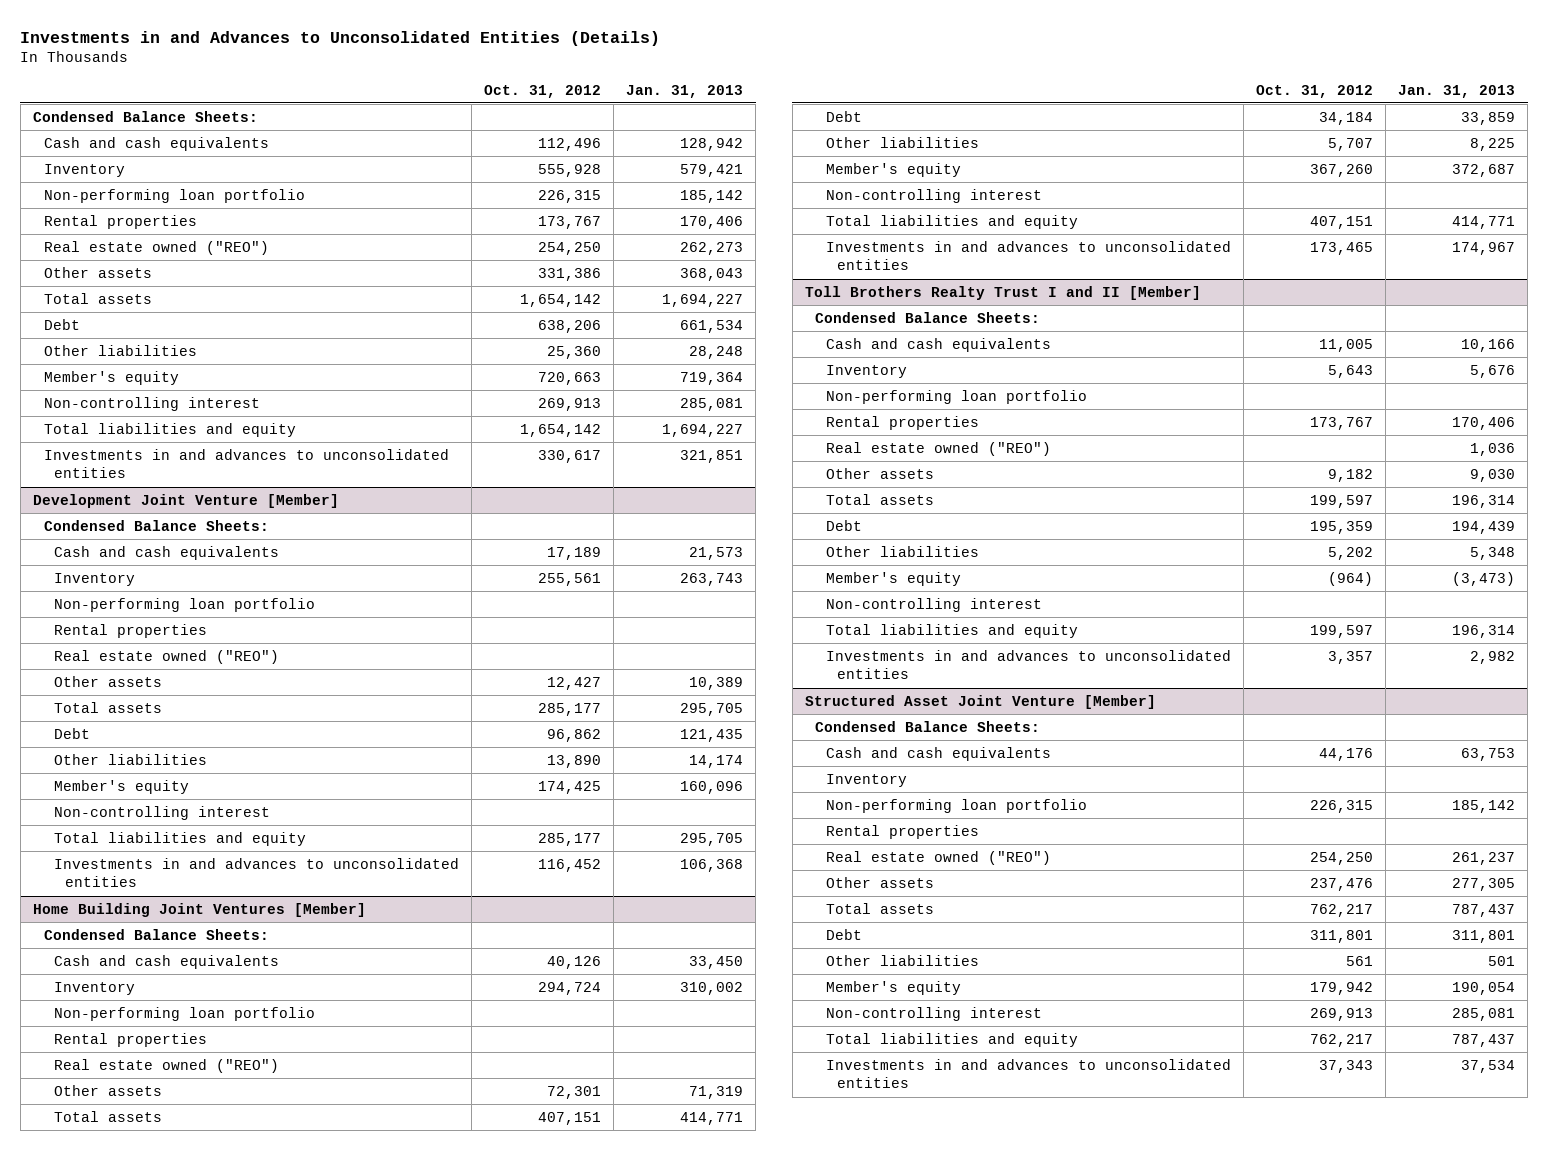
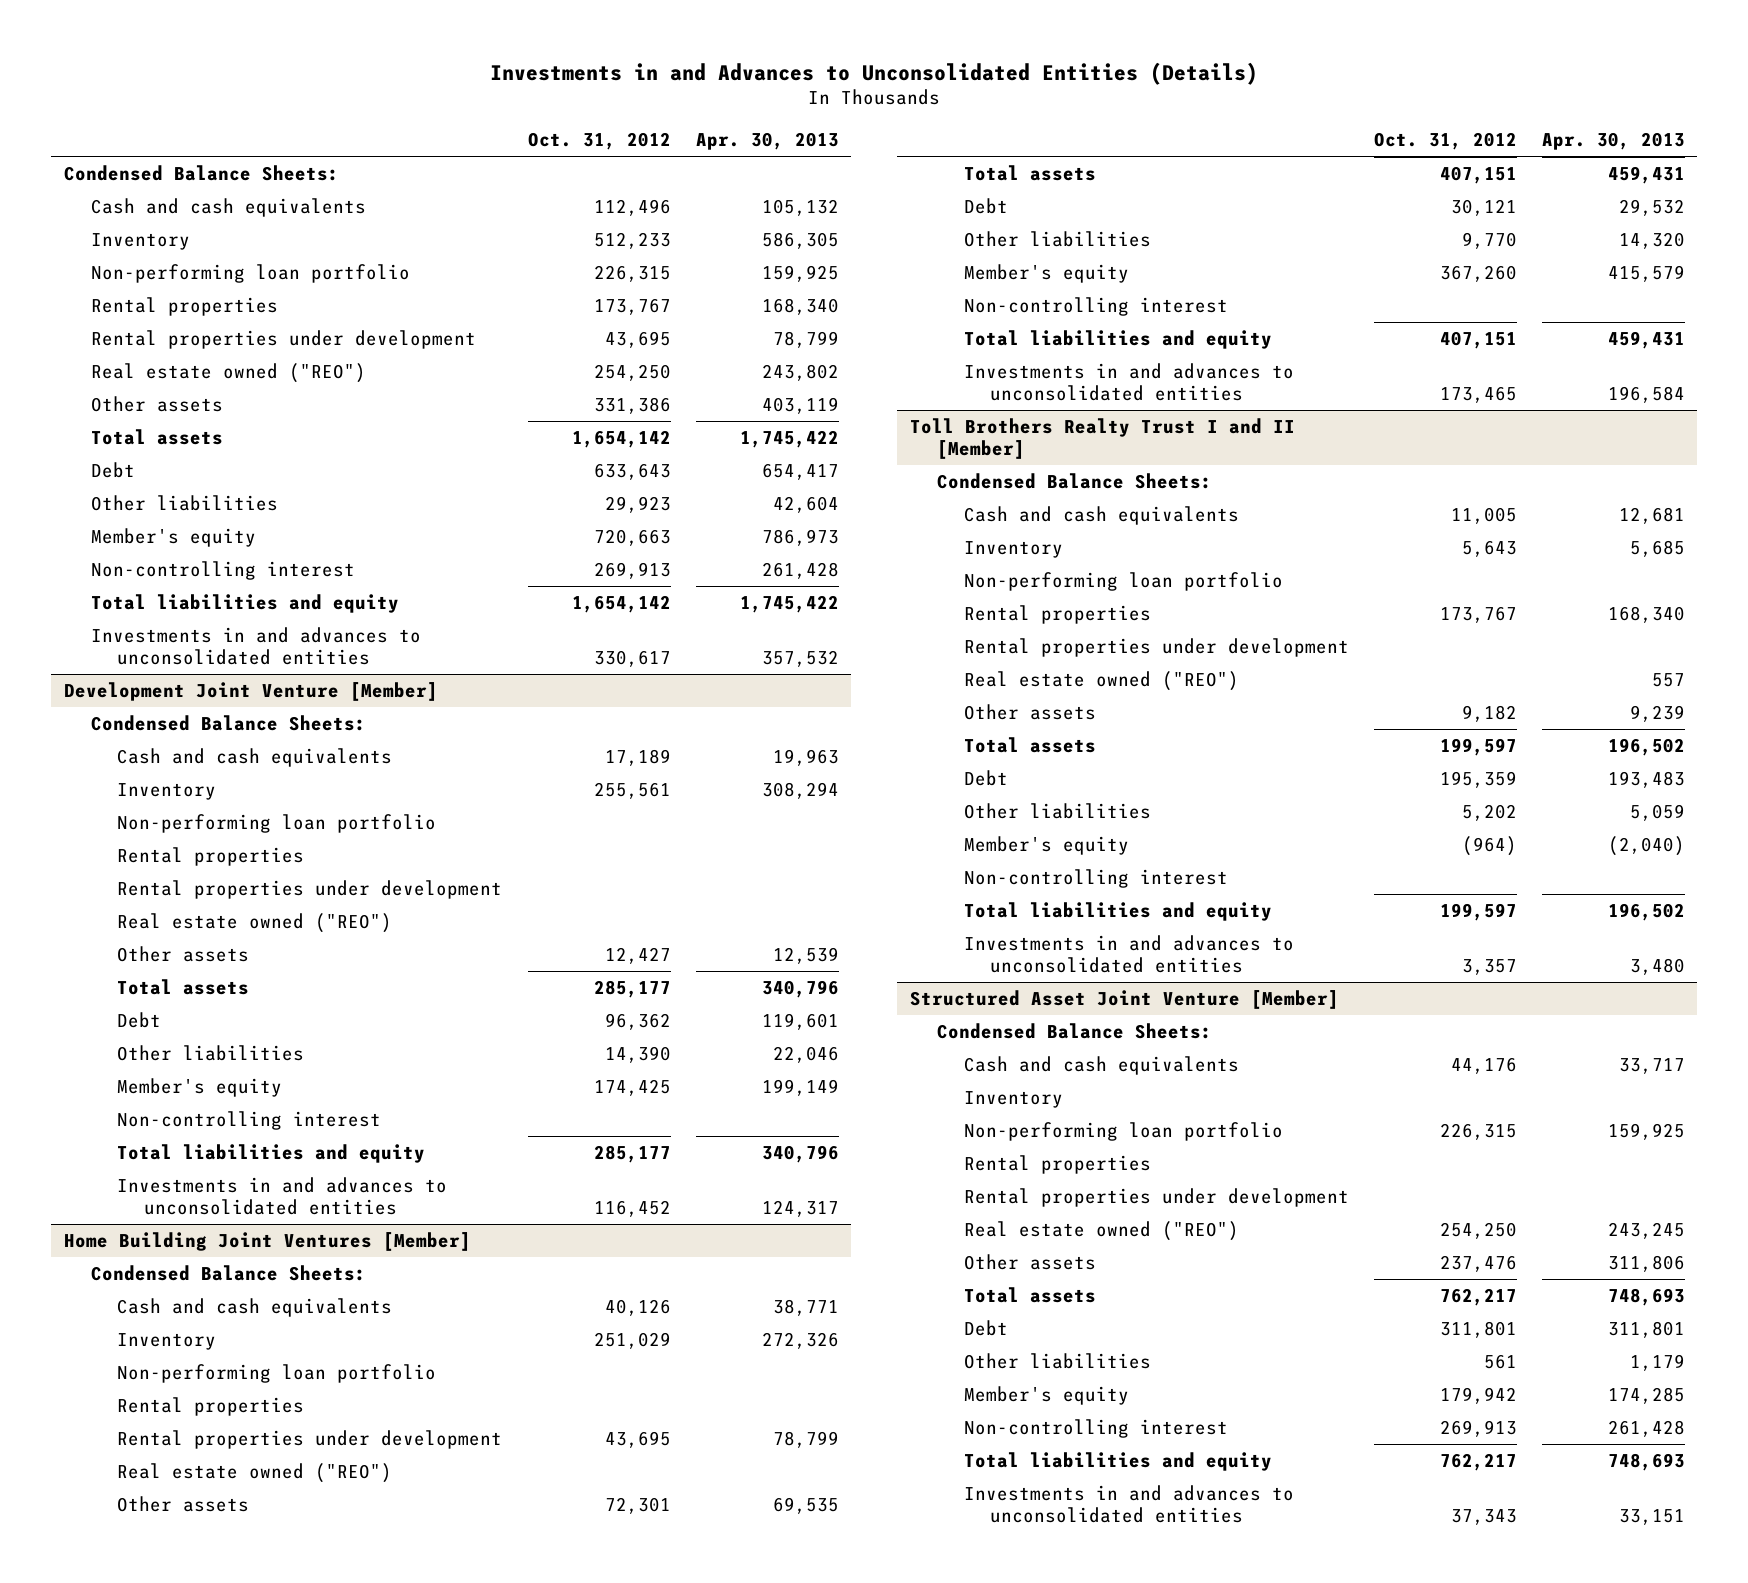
[626,84,744,98] Jan. 31, 2013 -> none
none -> [695,131,839,150] Apr. 30, 2013
[538,163,602,177] 555,928 -> [593,232,671,250] 512,233
none -> [90,330,476,350] Rental properties under development
[538,319,602,333] 638,206 -> [593,463,671,481] 633,643
[547,345,602,359] 25,360 -> [604,496,671,514] 29,923
none -> [117,880,503,900] Rental properties under development
[547,728,602,742] 96,862 -> [604,1013,671,1031] 96,362
[547,754,602,768] 13,890 -> [604,1046,671,1064] 14,390
[538,981,602,995] 294,724 -> [593,1332,671,1350] 251,029
none -> [117,1430,503,1450] Rental properties under development
[1319,111,1374,125] 34,184 -> [1450,199,1517,217] 30,121
[1328,137,1374,151] 5,707 -> [1461,232,1517,250] 9,770
none -> [963,638,1349,658] Rental properties under development
none -> [963,1188,1349,1208] Rental properties under development

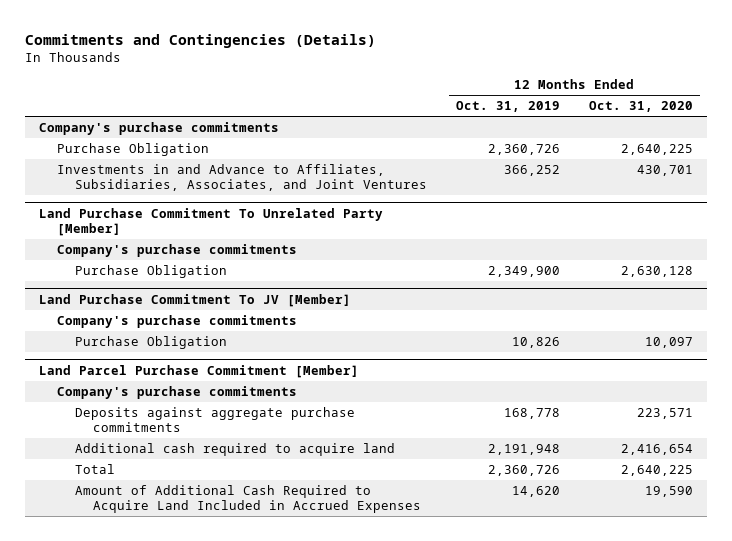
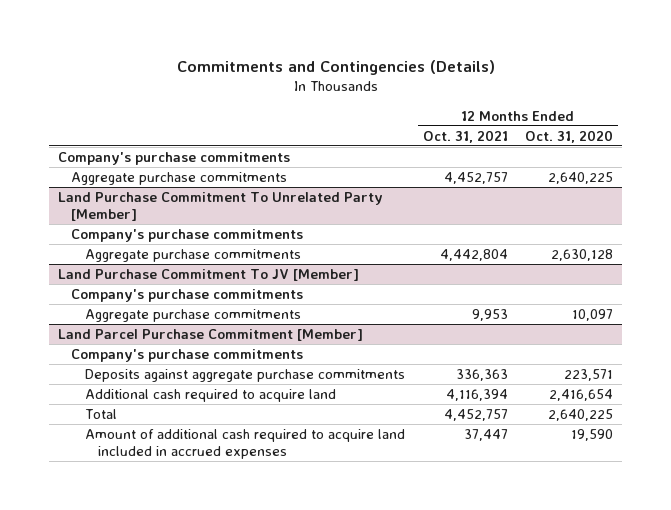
[455,101,560,113] Oct. 31, 2019 -> none
none -> [422,129,508,143] Oct. 31, 2021
[57,164,427,192] Investments in and Advance to Affiliates, Subsidiaries, Associates, and Joint Ventures -> none
[57,143,210,157] Purchase Obligation -> [71,171,288,185] Aggregate purchase commitments
[74,265,227,279] Purchase Obligation -> [84,248,301,262] Aggregate purchase commitments
[74,336,227,350] Purchase Obligation -> [84,308,301,322] Aggregate purchase commitments
[74,485,421,514] Amount of Additional Cash Required to Acquire Land Included in Accrued Expenses -> [84,428,405,459] Amount of additional cash required to acquire land included in accrued expenses

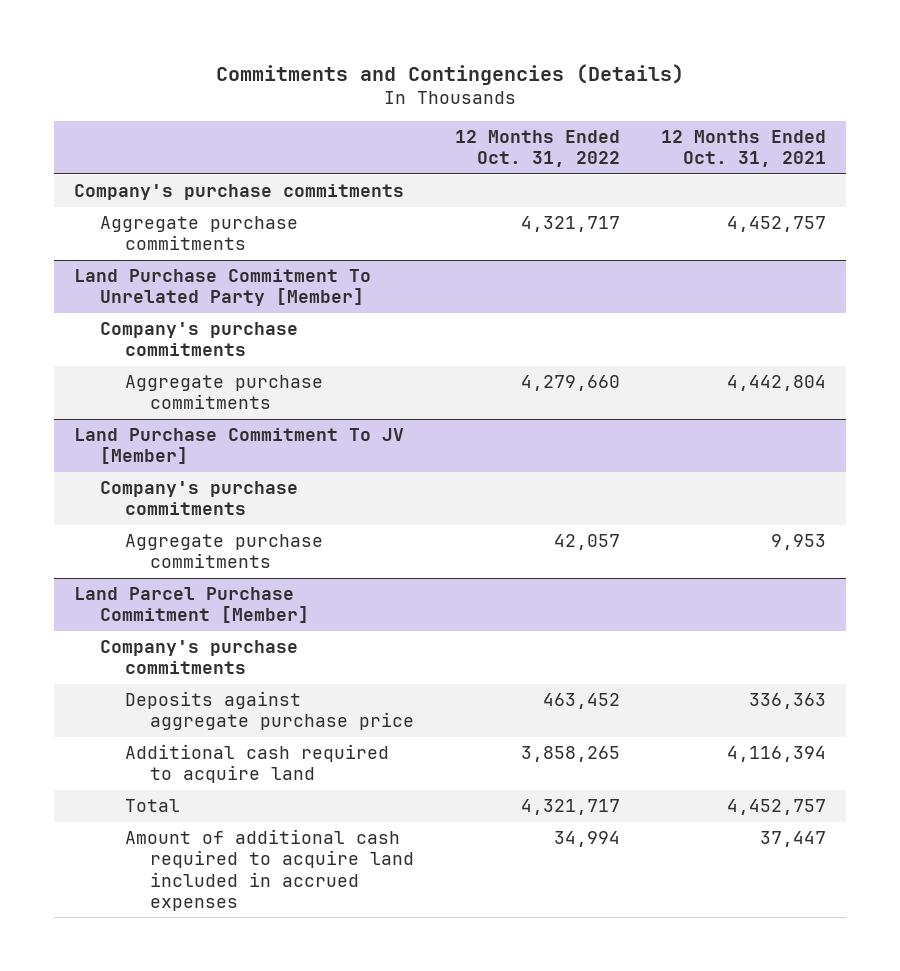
[525,129,614,143] Oct. 31, 2020 -> none
none -> [455,130,621,168] 12 Months Ended Oct. 31, 2022
[84,368,405,382] Deposits against aggregate purchase commitments -> [124,691,415,731] Deposits against aggregate purchase price

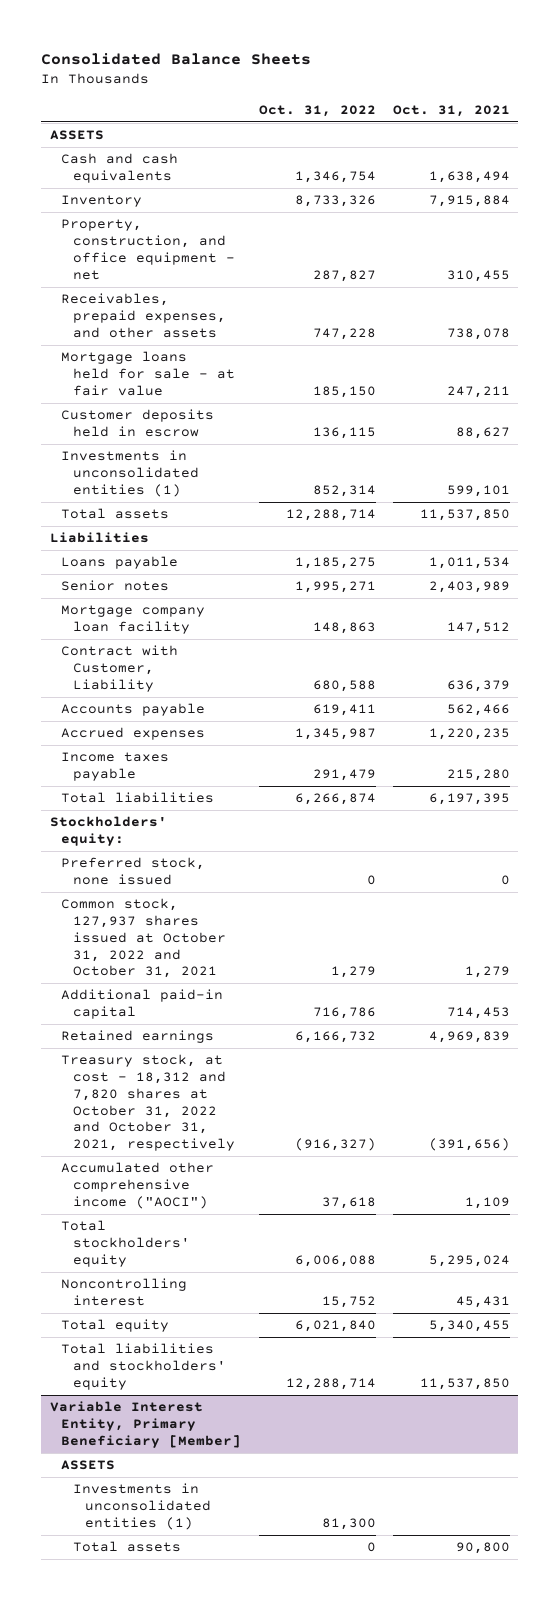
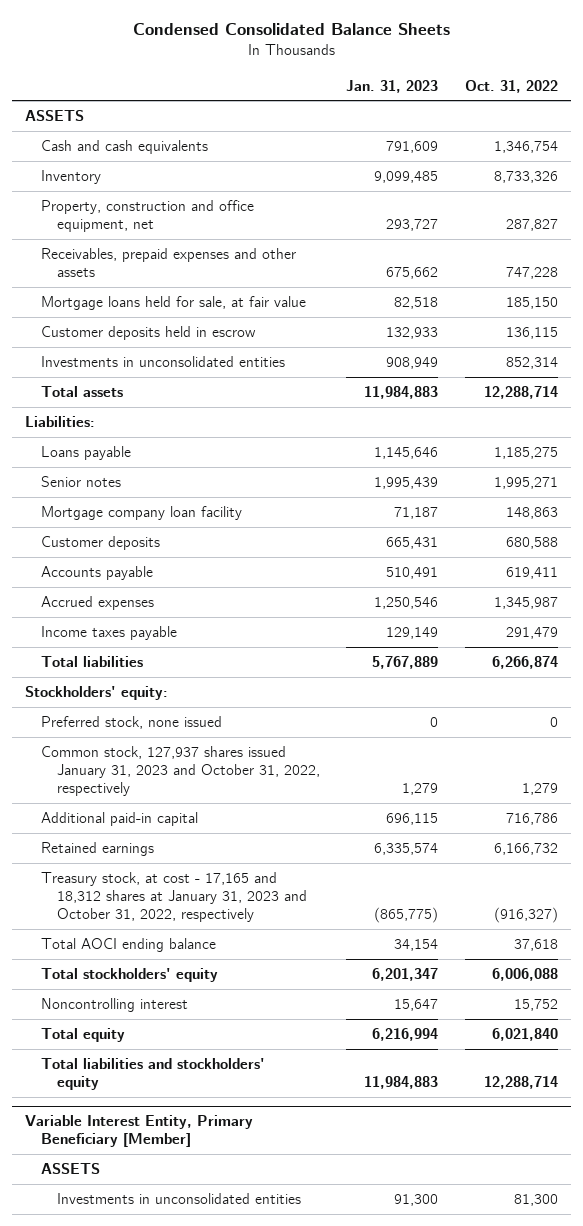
[41,52,312,65] Consolidated Balance Sheets -> [132,23,450,36] Condensed Consolidated Balance Sheets
[392,104,510,117] Oct. 31, 2021 -> none
none -> [346,79,439,93] Jan. 31, 2023
[61,219,236,280] Property, construction, and office equipment - net -> [41,200,255,233] Property, construction and office equipment, net
[61,293,227,338] Receivables, prepaid expenses, and other assets -> [41,248,297,278] Receivables, prepaid expenses and other assets
[61,351,236,396] Mortgage loans held for sale - at fair value -> [41,296,307,311] Mortgage loans held for sale, at fair value
[61,450,200,497] Investments in unconsolidated entities (1) -> [41,356,286,368] Investments in unconsolidated entities
[49,532,149,544] Liabilities -> [25,416,96,428] Liabilities:
[61,645,179,692] Contract with Customer, Liability -> [41,536,161,551] Customer deposits
[61,898,227,979] Common stock, 127,937 shares issued at October 31, 2022 and October 31, 2021 -> [41,746,320,797] Common stock, 127,937 shares issued January 31, 2023 and October 31, 2022, respectively
[61,1054,236,1152] Treasury stock, at cost - 18,312 and 7,820 shares at October 31, 2022 and October 31, 2021, respectively -> [41,872,307,923] Treasury stock, at cost - 17,165 and 18,312 shares at January 31, 2023 and October 31, 2022, respectively
[61,1162,215,1209] Accumulated other comprehensive income ("AOCI") -> [41,938,217,953] Total AOCI ending balance
[73,1541,182,1553] Total assets -> none
[73,1483,211,1530] Investments in unconsolidated entities (1) -> [56,1193,301,1205] Investments in unconsolidated entities

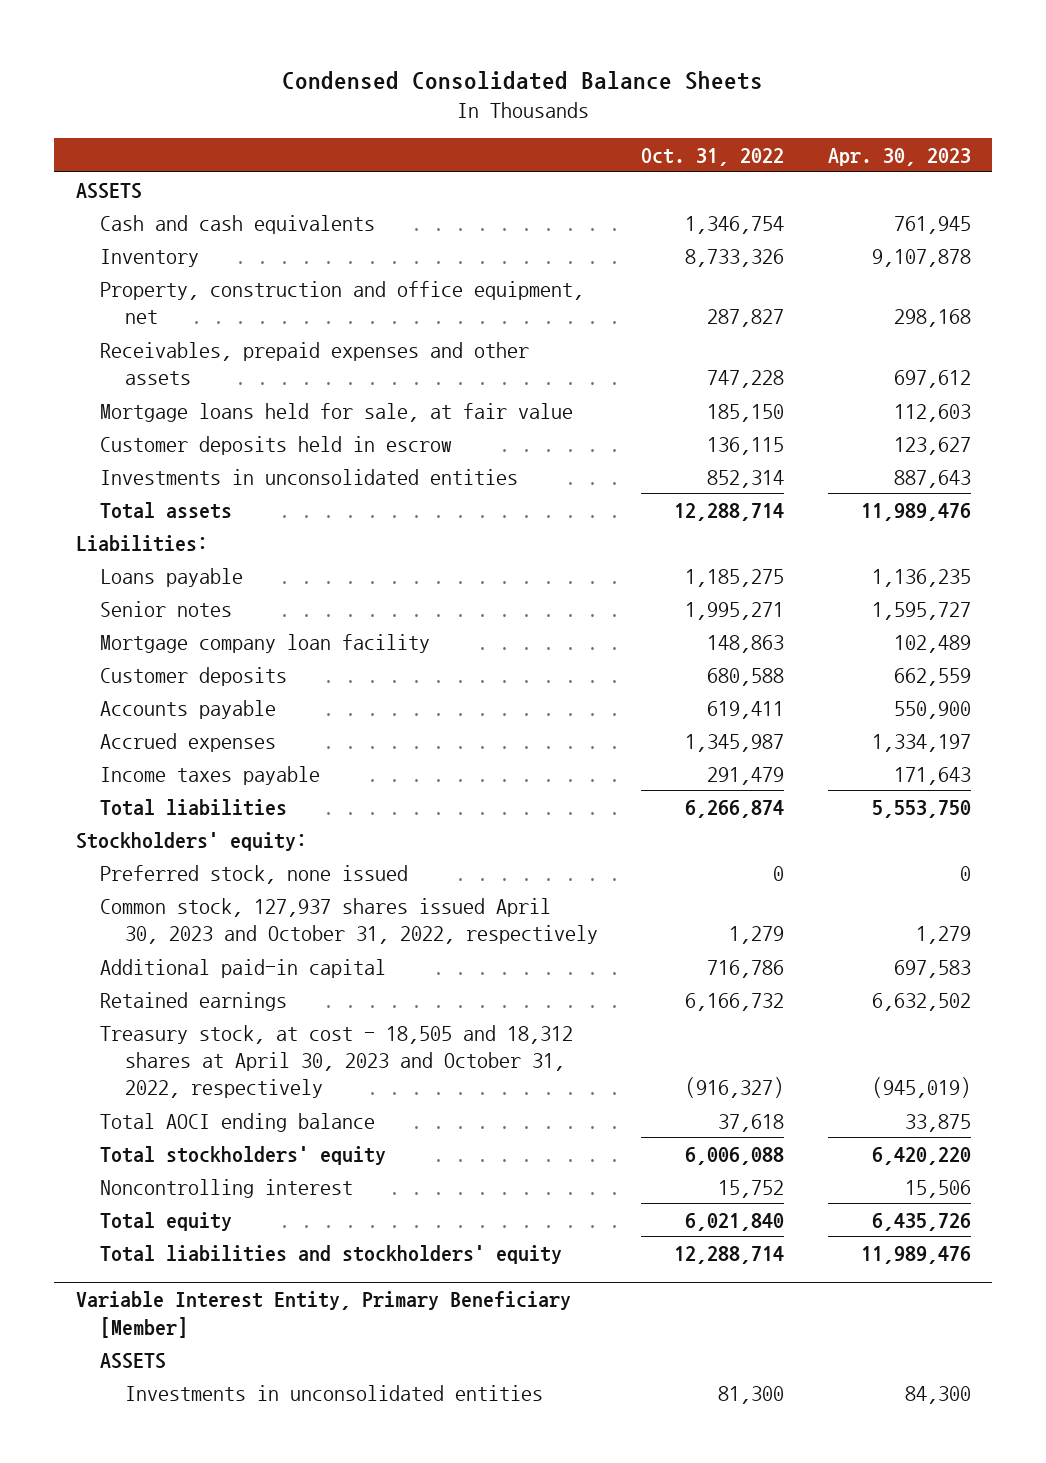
[346,79,439,93] Jan. 31, 2023 -> none
none -> [827,147,971,166] Apr. 30, 2023
[41,746,320,797] Common stock, 127,937 shares issued January 31, 2023 and October 31, 2022, respectively -> [100,897,599,944] Common stock, 127,937 shares issued April 30, 2023 and October 31, 2022, respectively
[41,872,307,923] Treasury stock, at cost - 17,165 and 18,312 shares at January 31, 2023 and October 31, 2022, respectively -> [100,1024,574,1099] Treasury stock, at cost - 18,505 and 18,312 shares at April 30, 2023 and October 31, 2022, respectively

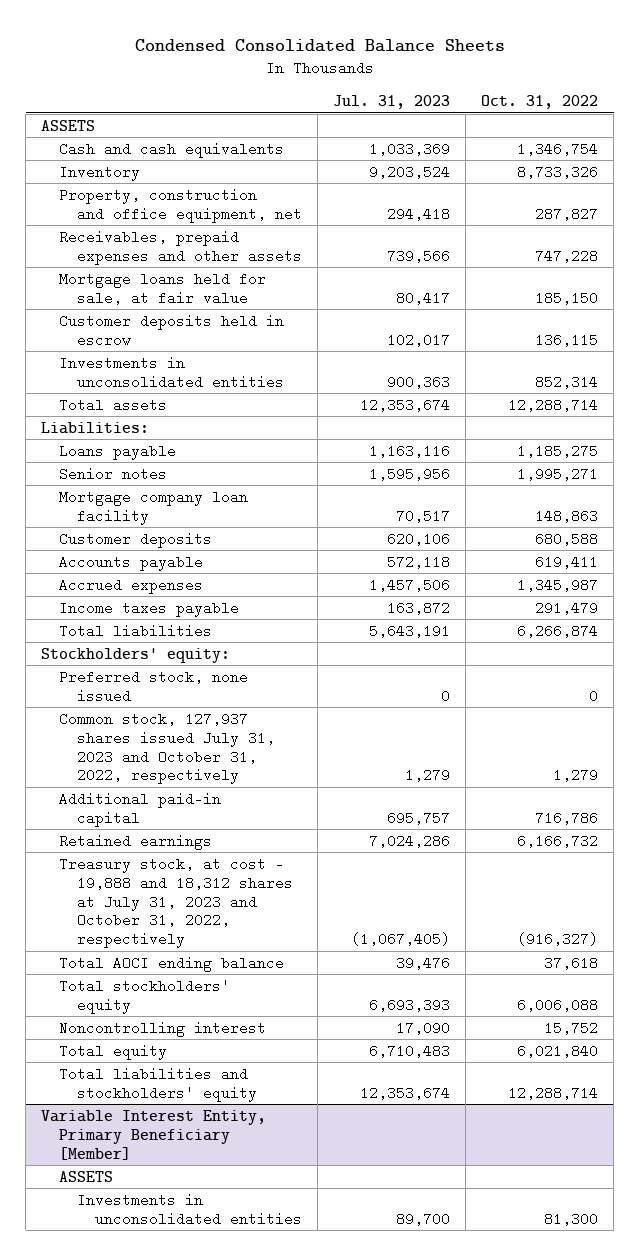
[827,147,971,166] Apr. 30, 2023 -> none
none -> [333,95,451,110] Jul. 31, 2023
[100,897,599,944] Common stock, 127,937 shares issued April 30, 2023 and October 31, 2022, respectively -> [59,711,276,785] Common stock, 127,937 shares issued July 31, 2023 and October 31, 2022, respectively
[100,1024,574,1099] Treasury stock, at cost - 18,505 and 18,312 shares at April 30, 2023 and October 31, 2022, respectively -> [59,856,294,949] Treasury stock, at cost - 19,888 and 18,312 shares at July 31, 2023 and October 31, 2022, respectively

